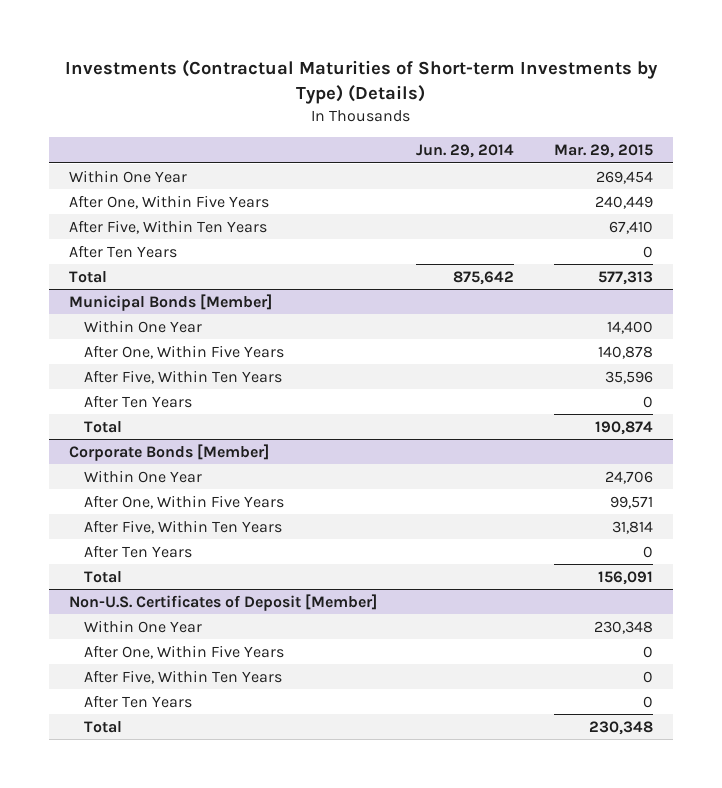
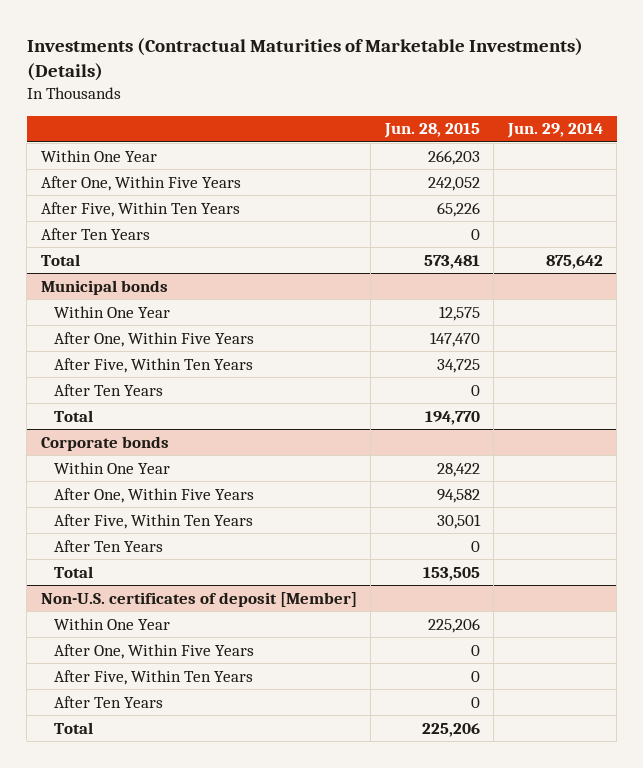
[64,60,658,105] Investments (Contractual Maturities of Short-term Investments by Type) (Details) -> [26,37,583,82] Investments (Contractual Maturities of Marketable Investments) (Details)
[553,144,653,159] Mar. 29, 2015 -> none
none -> [383,123,480,139] Jun. 28, 2015
[68,293,272,311] Municipal Bonds [Member] -> [40,279,168,295] Municipal bonds
[68,443,269,461] Corporate Bonds [Member] -> [40,435,169,451] Corporate bonds
[68,593,377,611] Non-U.S. Certificates of Deposit [Member] -> [40,591,357,607] Non-U.S. certificates of deposit [Member]

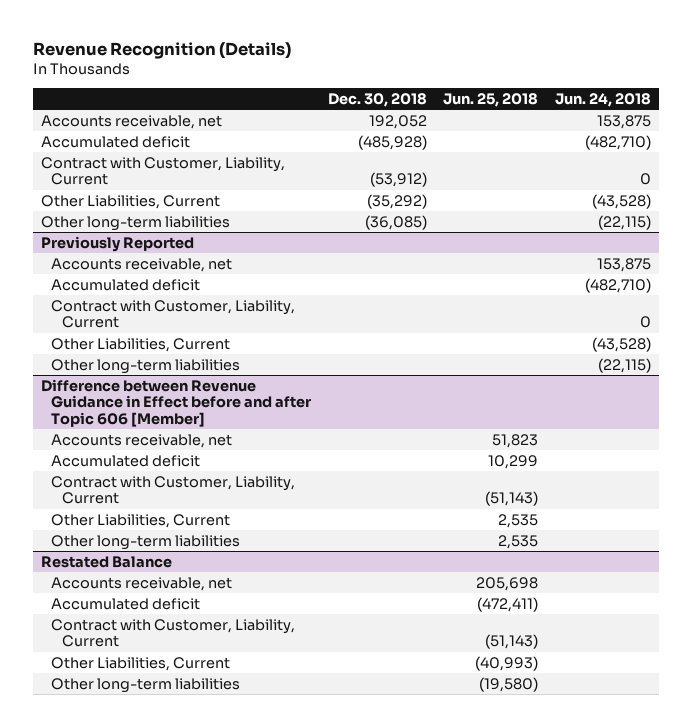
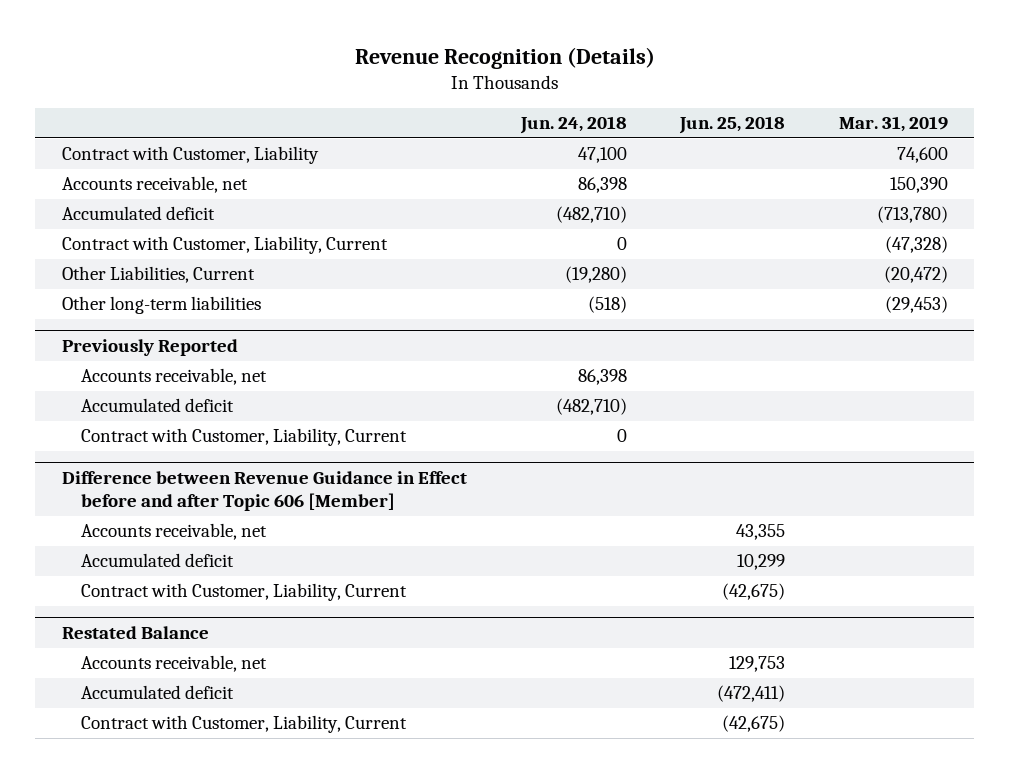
[327,92,427,107] Dec. 30, 2018 -> none
none -> [838,116,948,133] Mar. 31, 2019
none -> [62,146,320,165] Contract with Customer, Liability
[597,114,652,129] 153,875 -> [577,177,627,194] 86,398
[592,193,652,209] (43,528) -> [564,266,627,284] (19,280)
[598,214,652,230] (22,115) -> [587,296,627,314] (518)
[597,257,652,272] 153,875 -> [577,369,627,386] 86,398
[51,337,231,352] Other Liabilities, Current -> none
[51,358,241,374] Other long-term liabilities -> none
[492,433,539,448] 51,823 -> [736,524,786,541] 43,355
[51,513,231,528] Other Liabilities, Current -> none
[51,534,241,550] Other long-term liabilities -> none
[485,491,539,507] (51,143) -> [722,583,786,601] (42,675)
[476,576,539,591] 205,698 -> [729,656,786,673] 129,753
[51,656,231,671] Other Liabilities, Current -> none
[51,677,241,693] Other long-term liabilities -> none
[485,634,539,650] (51,143) -> [722,715,786,733] (42,675)

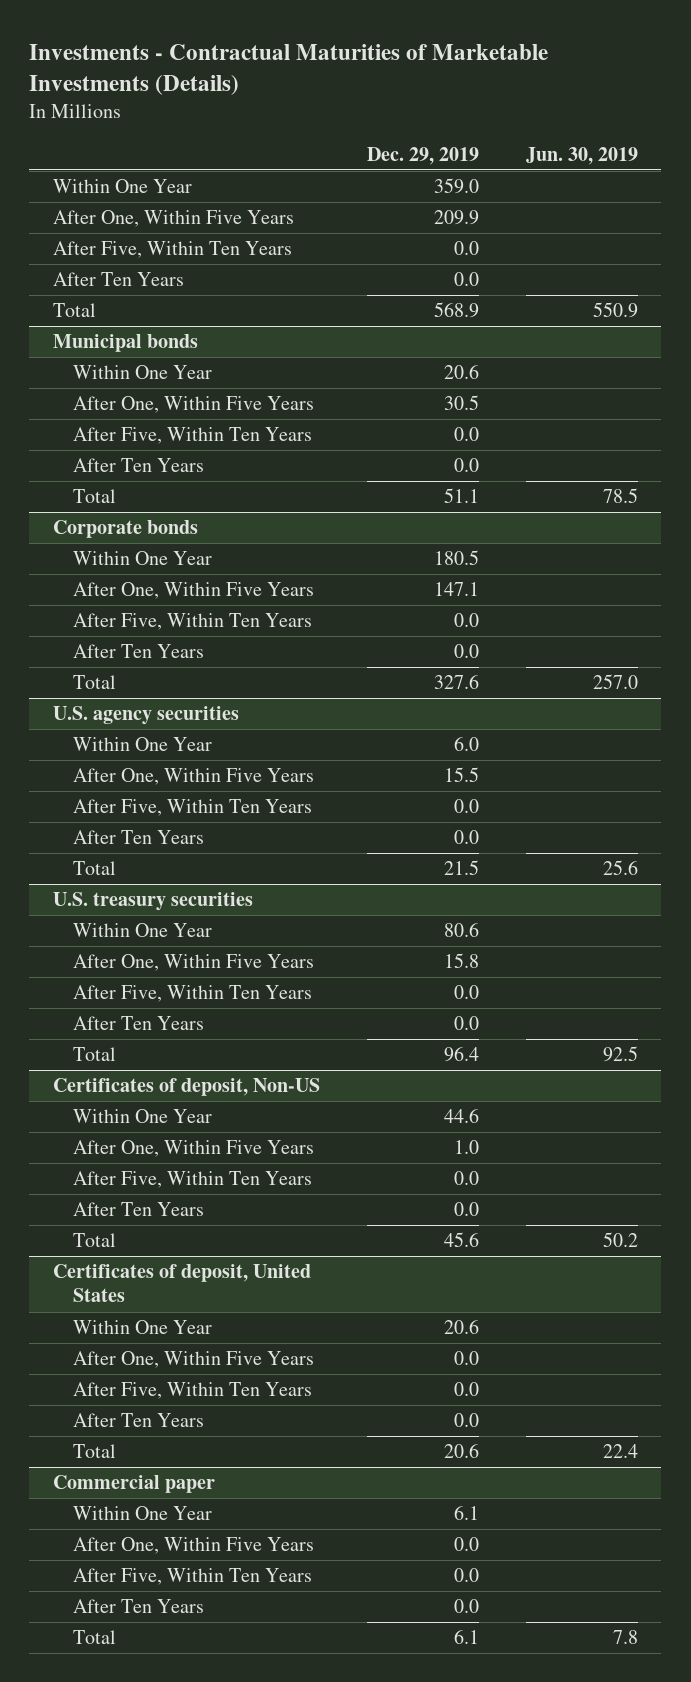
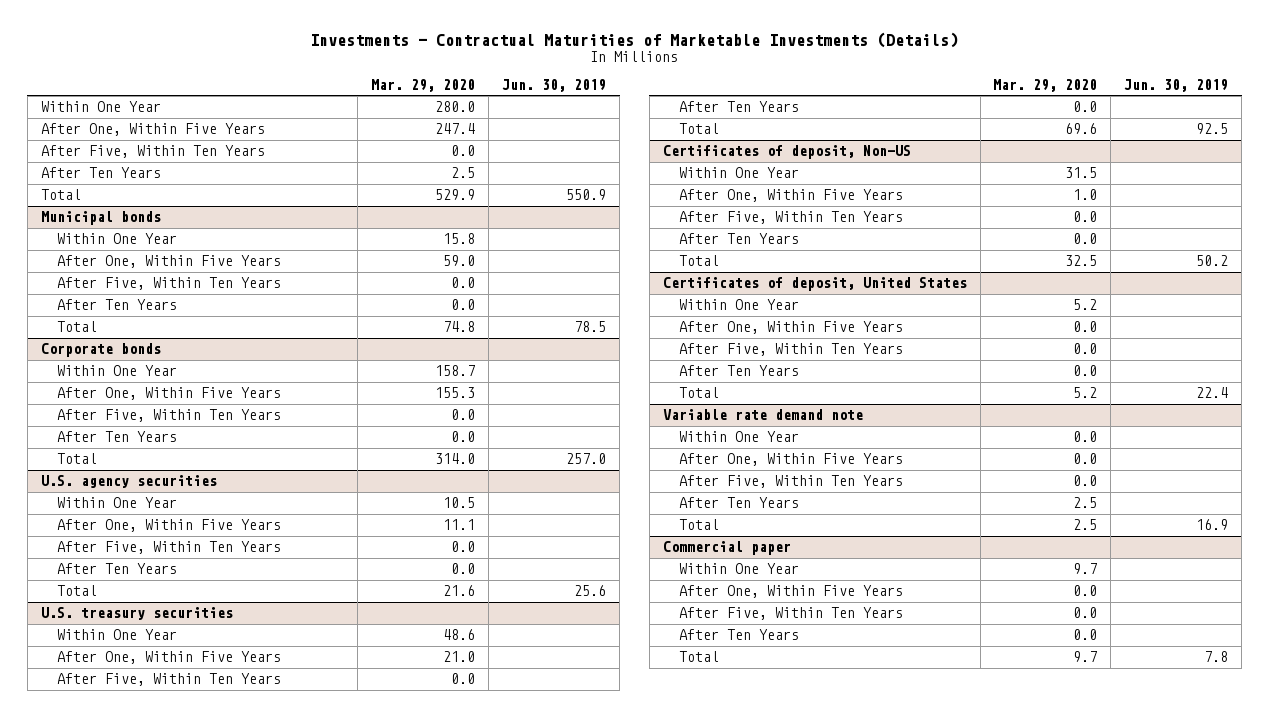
[366,146,479,165] Dec. 29, 2019 -> none
none -> [371,78,476,92] Mar. 29, 2020
none -> [662,409,863,421] Variable rate demand note
none -> [678,431,799,443] Within One Year
none -> [678,453,903,467] After One, Within Five Years
none -> [678,475,903,489] After Five, Within Ten Years
none -> [678,497,799,509] After Ten Years
none -> [678,519,719,531] Total

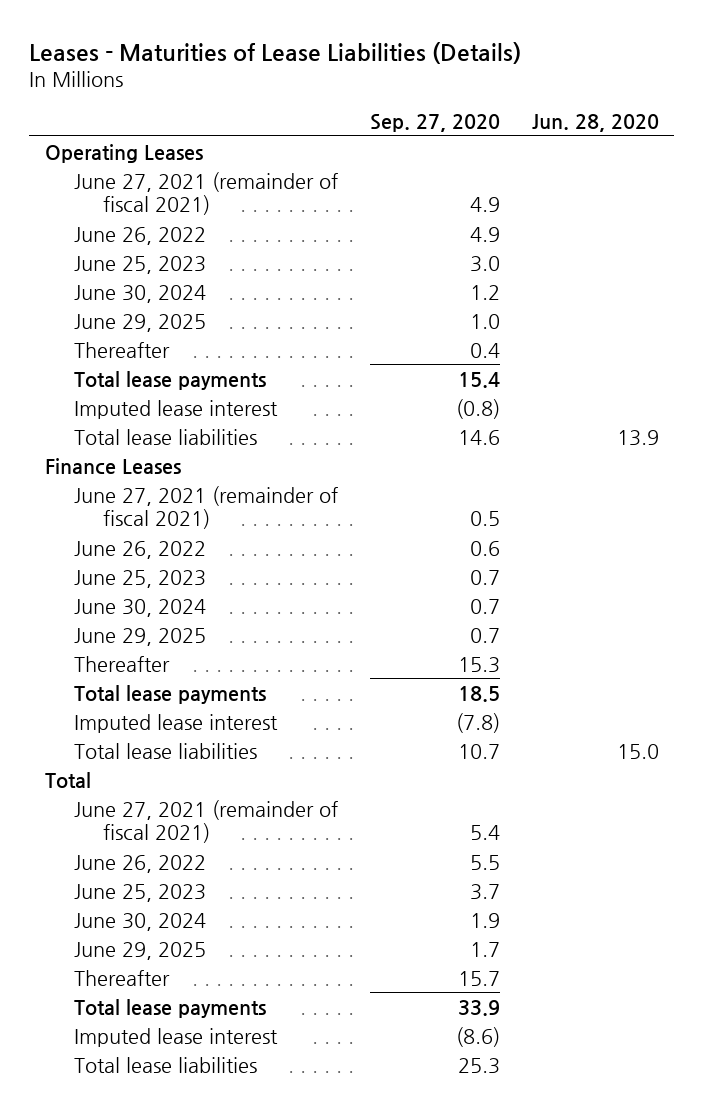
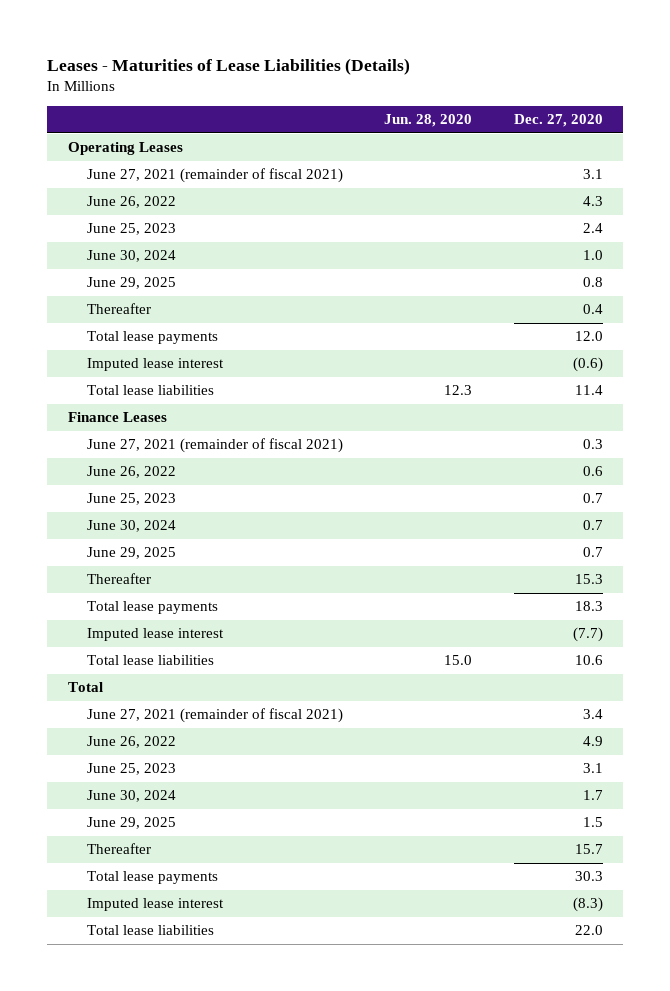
[369,113,500,132] Sep. 27, 2020 -> none
none -> [513,114,603,128] Dec. 27, 2020
[616,429,659,446] 13.9 -> [444,385,473,396] 12.3

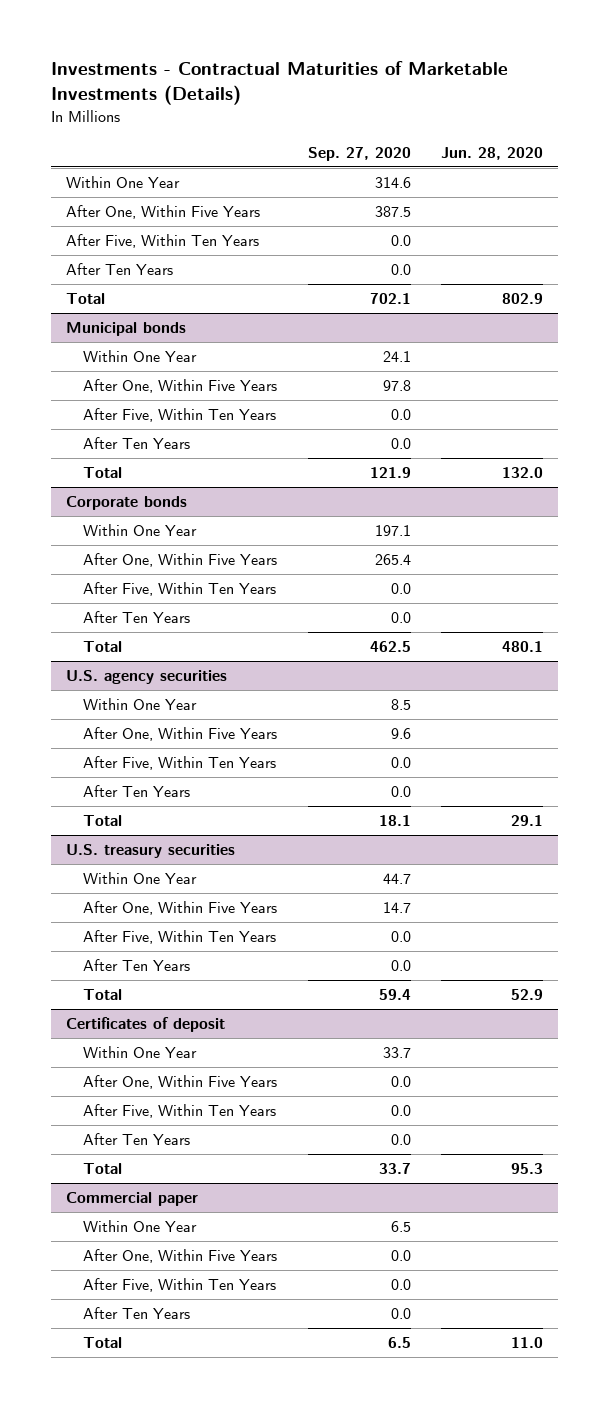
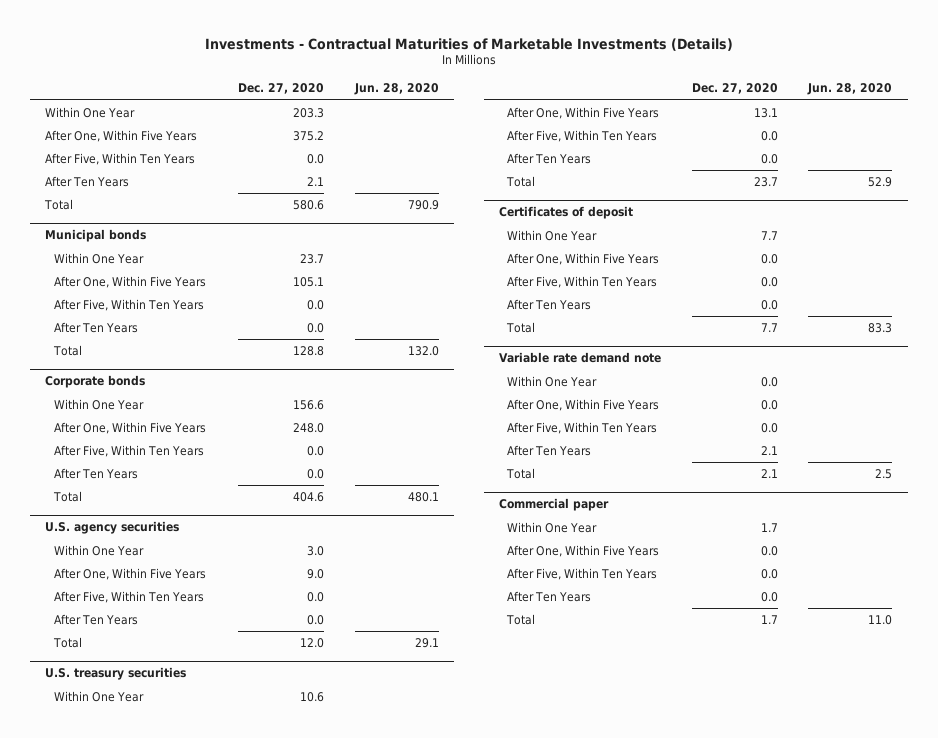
[307,146,411,161] Sep. 27, 2020 -> none
none -> [238,83,325,95] Dec. 27, 2020
[502,293,544,305] 802.9 -> [407,199,439,210] 790.9
[511,1163,544,1175] 95.3 -> [868,322,893,333] 83.3
none -> [498,352,661,364] Variable rate demand note
none -> [507,375,598,387] Within One Year
none -> [507,398,660,411] After One, Within Five Years
none -> [507,421,658,434] After Five, Within Ten Years
none -> [507,444,592,456] After Ten Years
none -> [506,467,536,479] Total

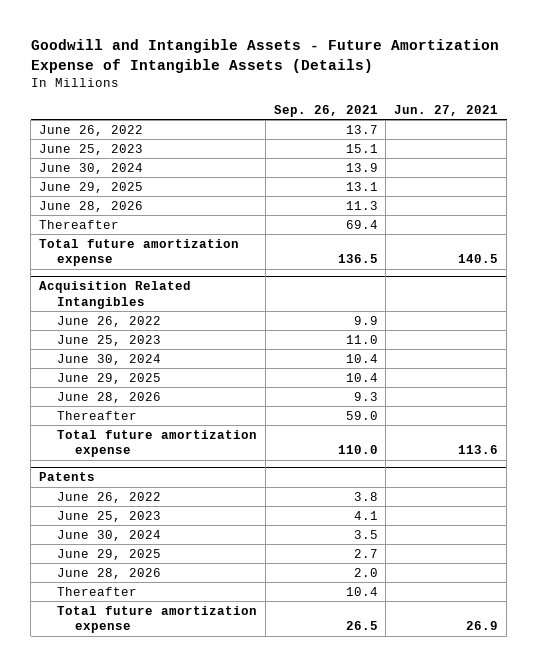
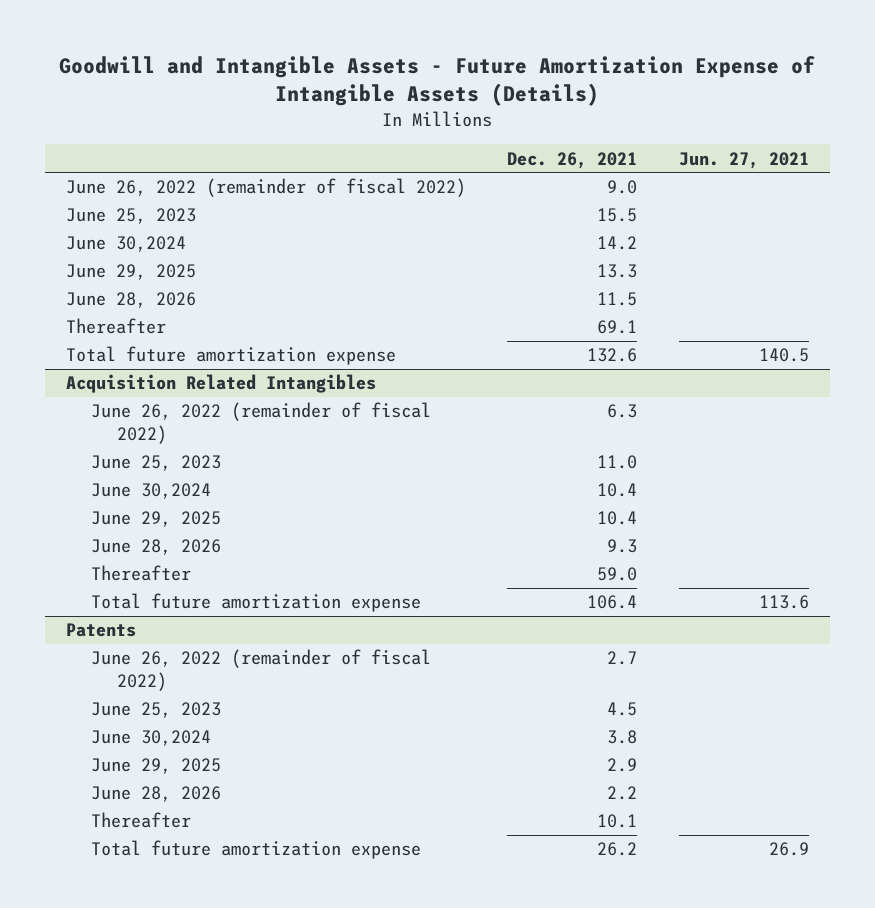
[273,104,378,117] Sep. 26, 2021 -> none
none -> [507,151,638,169] Dec. 26, 2021
[39,124,144,136] June 26, 2022 -> [65,178,466,198] June 26, 2022 (remainder of fiscal 2022)
[39,162,144,174] June 30, 2024 -> [65,236,186,253] June 30,2024
[57,315,162,327] June 26, 2022 -> [91,402,432,444] June 26, 2022 (remainder of fiscal 2022)
[57,353,162,365] June 30, 2024 -> [91,483,212,500] June 30,2024
[57,491,162,503] June 26, 2022 -> [91,649,432,691] June 26, 2022 (remainder of fiscal 2022)
[57,529,162,541] June 30, 2024 -> [91,730,212,747] June 30,2024

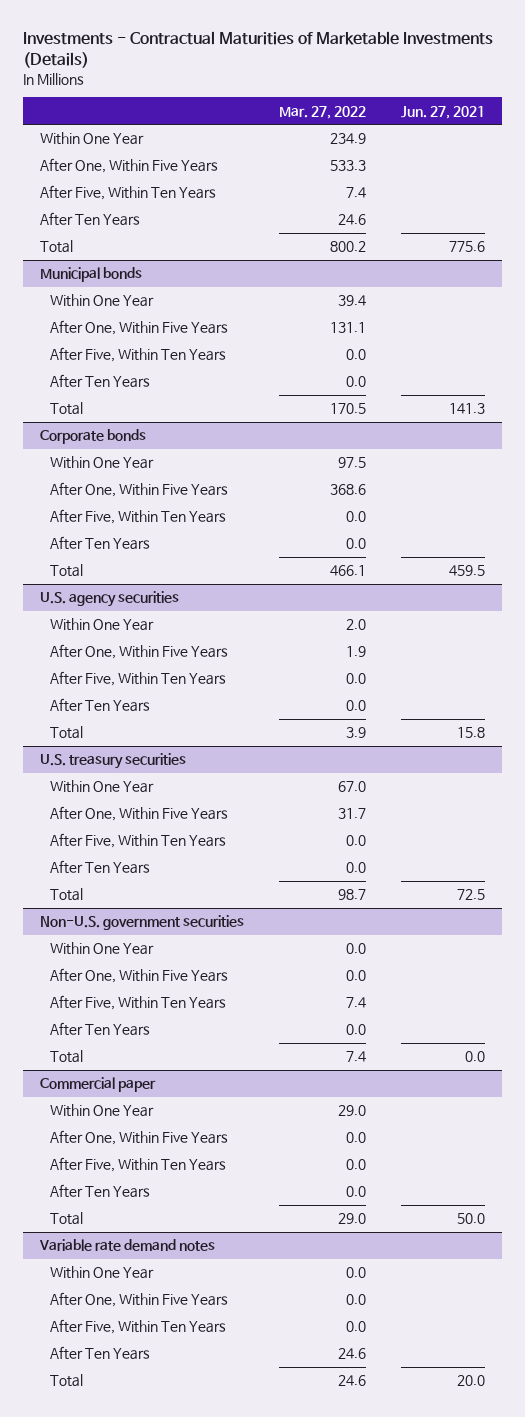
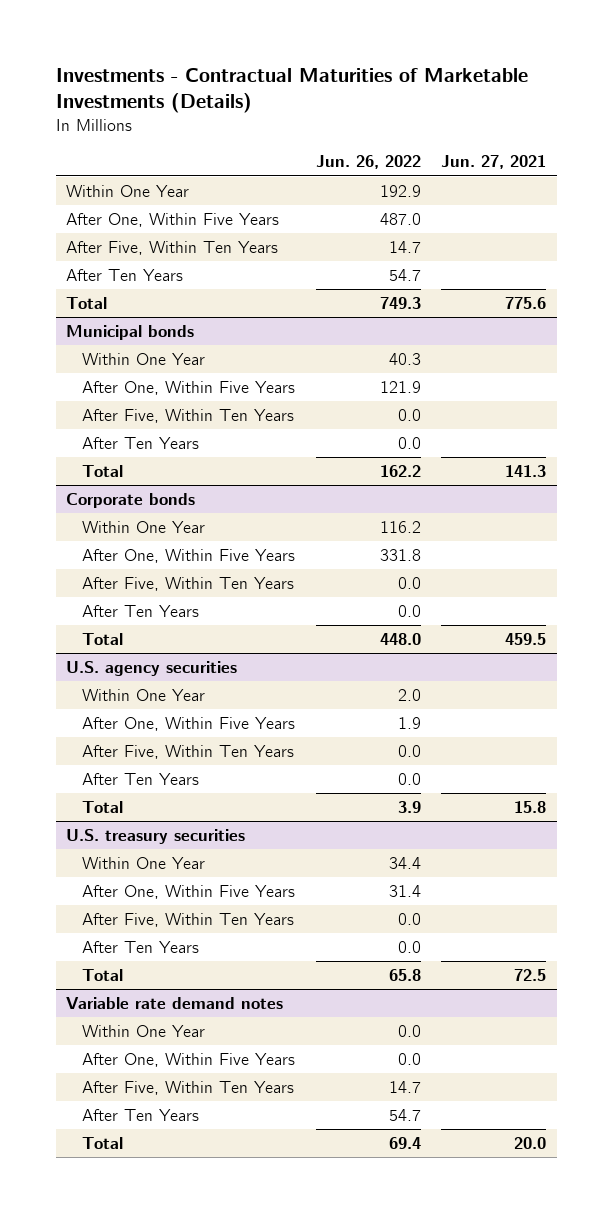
[278,105,366,119] Mar. 27, 2022 -> none
none -> [315,155,421,170] Jun. 26, 2022
[40,915,245,931] Non-U.S. government securities -> none
[49,942,154,956] Within One Year -> none
[49,968,228,984] After One, Within Five Years -> none
[49,995,226,1011] After Five, Within Ten Years -> none
[49,1022,150,1037] After Ten Years -> none
[49,1050,83,1064] Total -> none
[40,1077,157,1093] Commercial paper -> none
[49,1104,154,1118] Within One Year -> none
[49,1130,228,1146] After One, Within Five Years -> none
[49,1157,226,1173] After Five, Within Ten Years -> none
[49,1184,150,1199] After Ten Years -> none
[49,1212,83,1226] Total -> none

